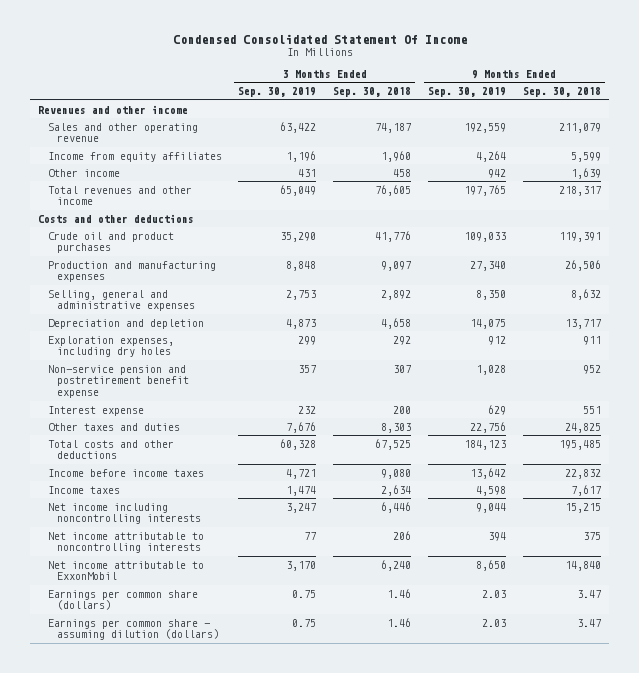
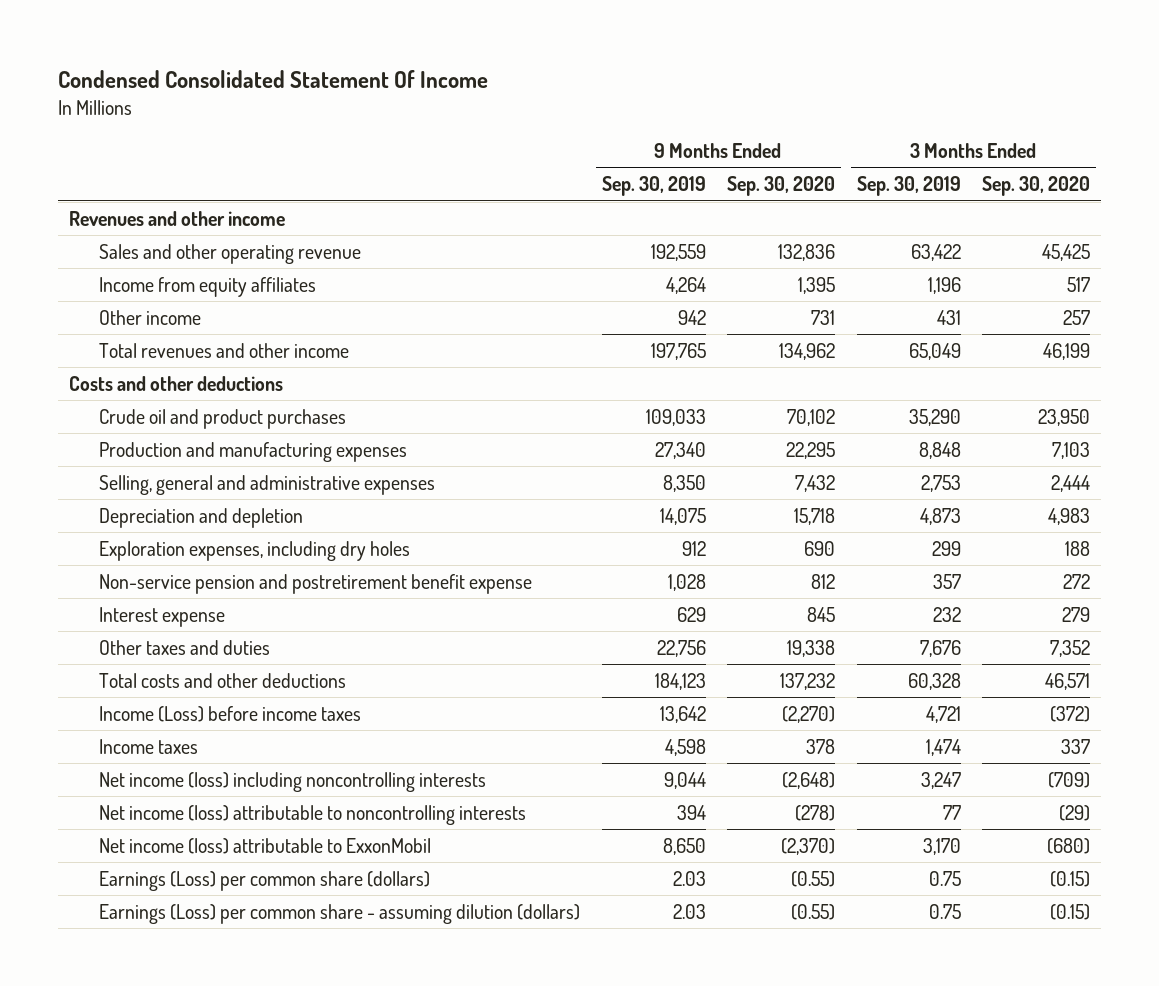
[333,87,412,98] Sep. 30, 2018 -> none
[522,87,601,98] Sep. 30, 2018 -> none
none -> [727,176,836,197] Sep. 30, 2020
none -> [982,176,1091,197] Sep. 30, 2020
[47,468,204,477] Income before income taxes -> [99,705,362,722] Income (Loss) before income taxes
[47,502,201,525] Net income including noncontrolling interests -> [99,771,487,792] Net income (loss) including noncontrolling interests
[47,531,204,554] Net income attributable to noncontrolling interests -> [99,804,527,825] Net income (loss) attributable to noncontrolling interests
[47,560,204,581] Net income attributable to ExxonMobil -> [99,837,432,854] Net income (loss) attributable to ExxonMobil
[47,589,198,611] Earnings per common share (dollars) -> [99,870,431,891] Earnings (Loss) per common share (dollars)
[47,618,219,641] Earnings per common share - assuming dilution (dollars) -> [99,903,581,924] Earnings (Loss) per common share - assuming dilution (dollars)

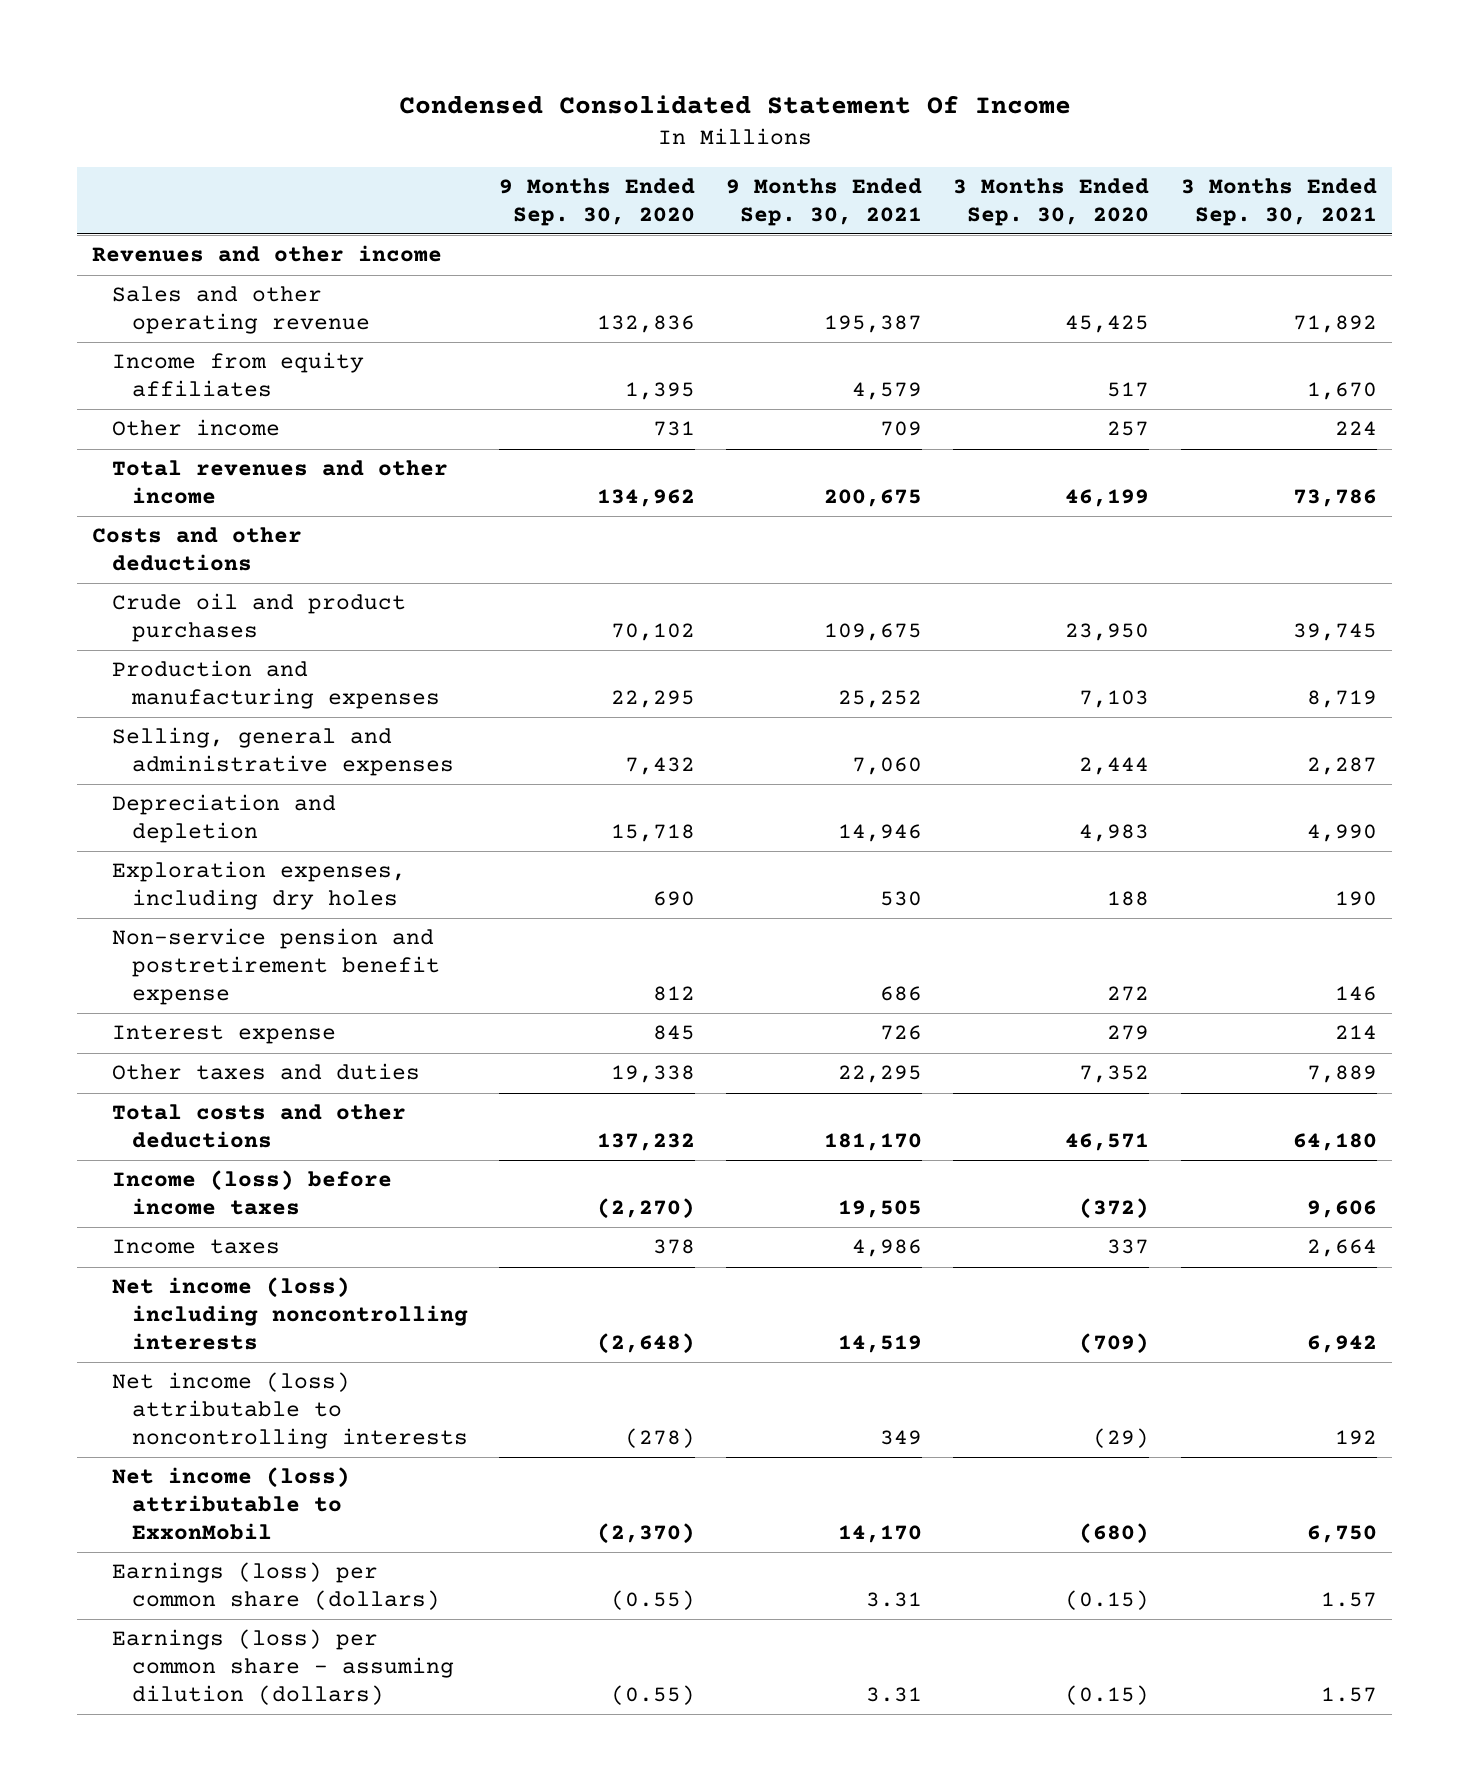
[601,176,706,197] Sep. 30, 2019 -> none
[856,176,961,197] Sep. 30, 2019 -> none
none -> [726,178,923,226] 9 Months Ended Sep. 30, 2021
none -> [1180,178,1377,226] 3 Months Ended Sep. 30, 2021
[99,705,362,722] Income (Loss) before income taxes -> [112,1170,393,1216] Income (loss) before income taxes
[99,870,431,891] Earnings (Loss) per common share (dollars) -> [112,1562,441,1611] Earnings (loss) per common share (dollars)
[99,903,581,924] Earnings (Loss) per common share - assuming dilution (dollars) -> [112,1629,455,1705] Earnings (loss) per common share - assuming dilution (dollars)

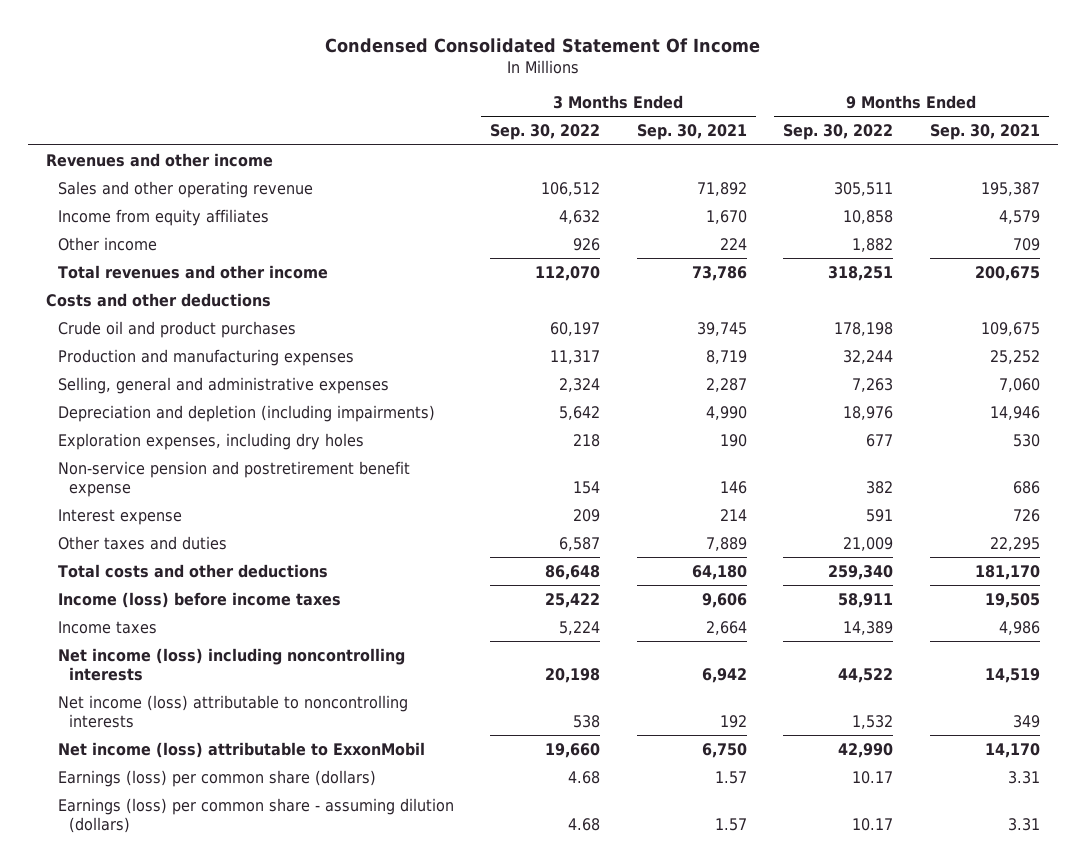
[499,178,696,226] 9 Months Ended Sep. 30, 2020 -> none
[953,178,1150,226] 3 Months Ended Sep. 30, 2020 -> none
none -> [490,124,601,141] Sep. 30, 2022
none -> [783,124,894,141] Sep. 30, 2022
[112,794,337,844] Depreciation and depletion -> [57,404,435,422] Depreciation and depletion (including impairments)

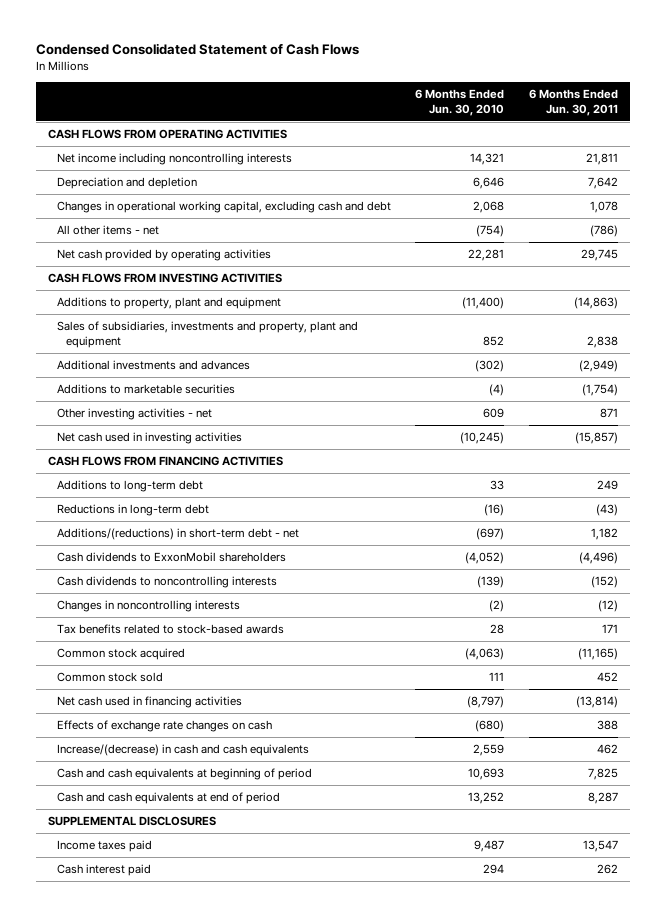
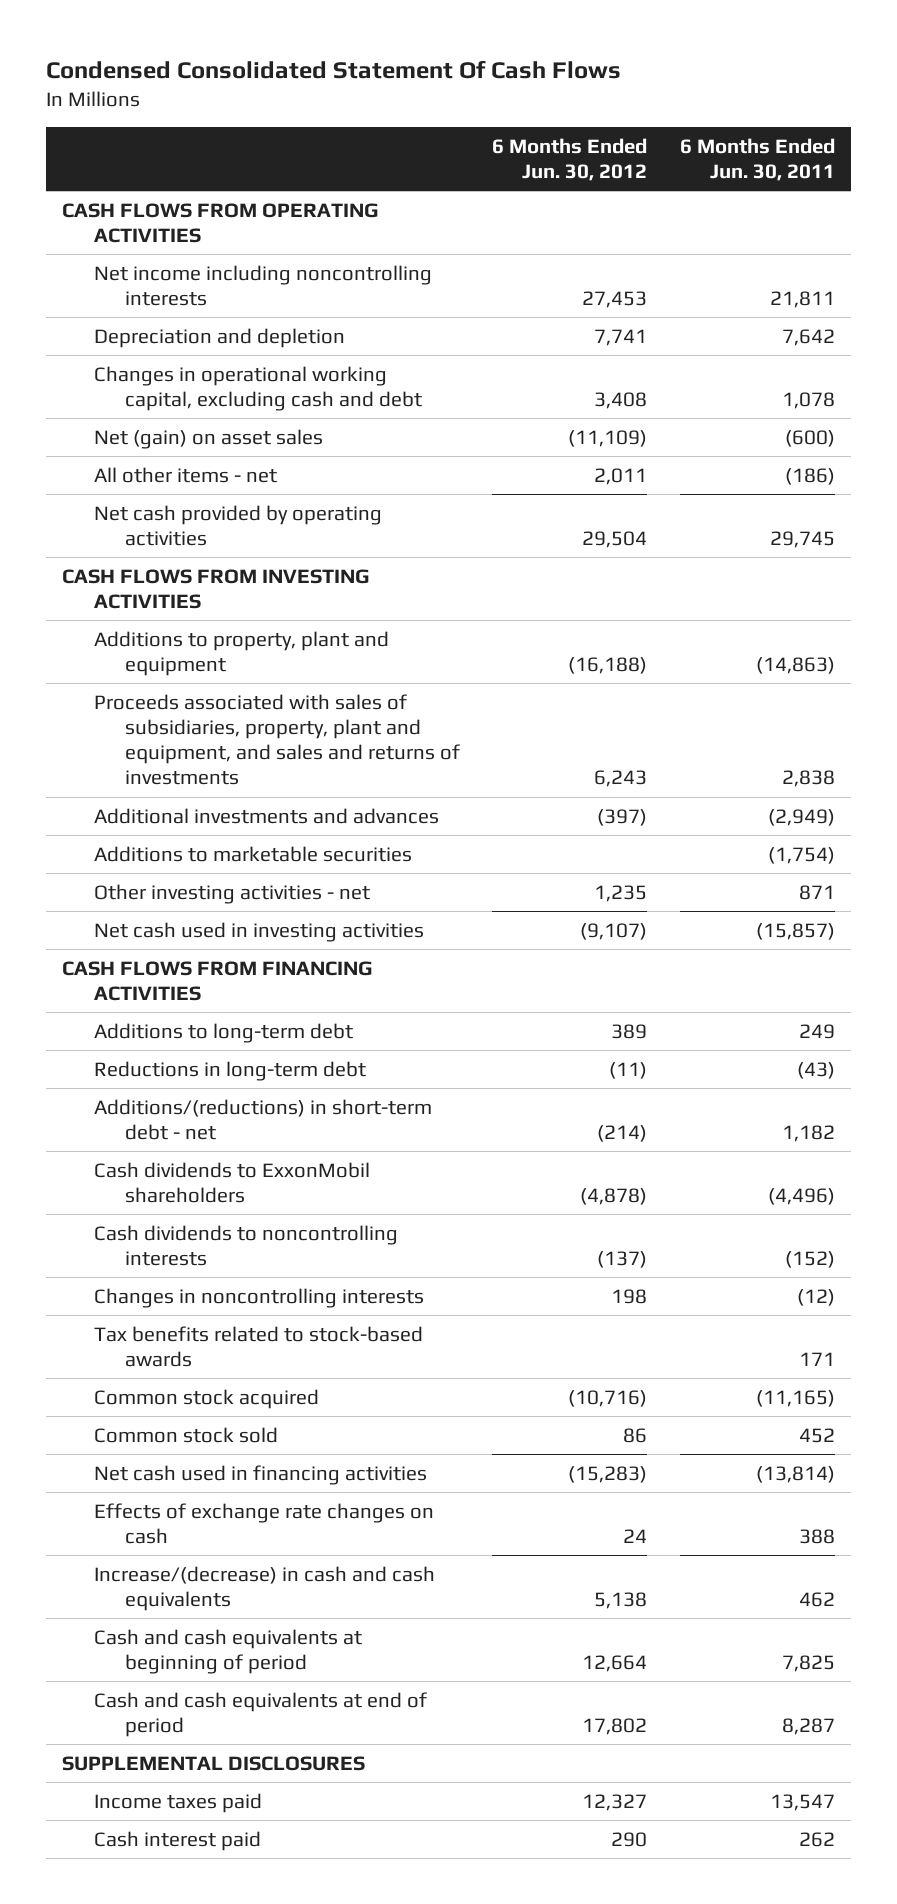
[36,43,360,56] Condensed Consolidated Statement of Cash Flows -> [46,60,622,80] Condensed Consolidated Statement Of Cash Flows
[415,88,505,116] 6 Months Ended Jun. 30, 2010 -> none
none -> [492,137,648,181] 6 Months Ended Jun. 30, 2012
none -> [93,428,323,449] Net (gain) on asset sales
[589,225,618,238] (786) -> [784,467,835,485] (186)
[56,321,358,348] Sales of subsidiaries, investments and property, plant and equipment -> [93,693,460,786] Proceeds associated with sales of subsidiaries, property, plant and equipment, and sales and returns of investments

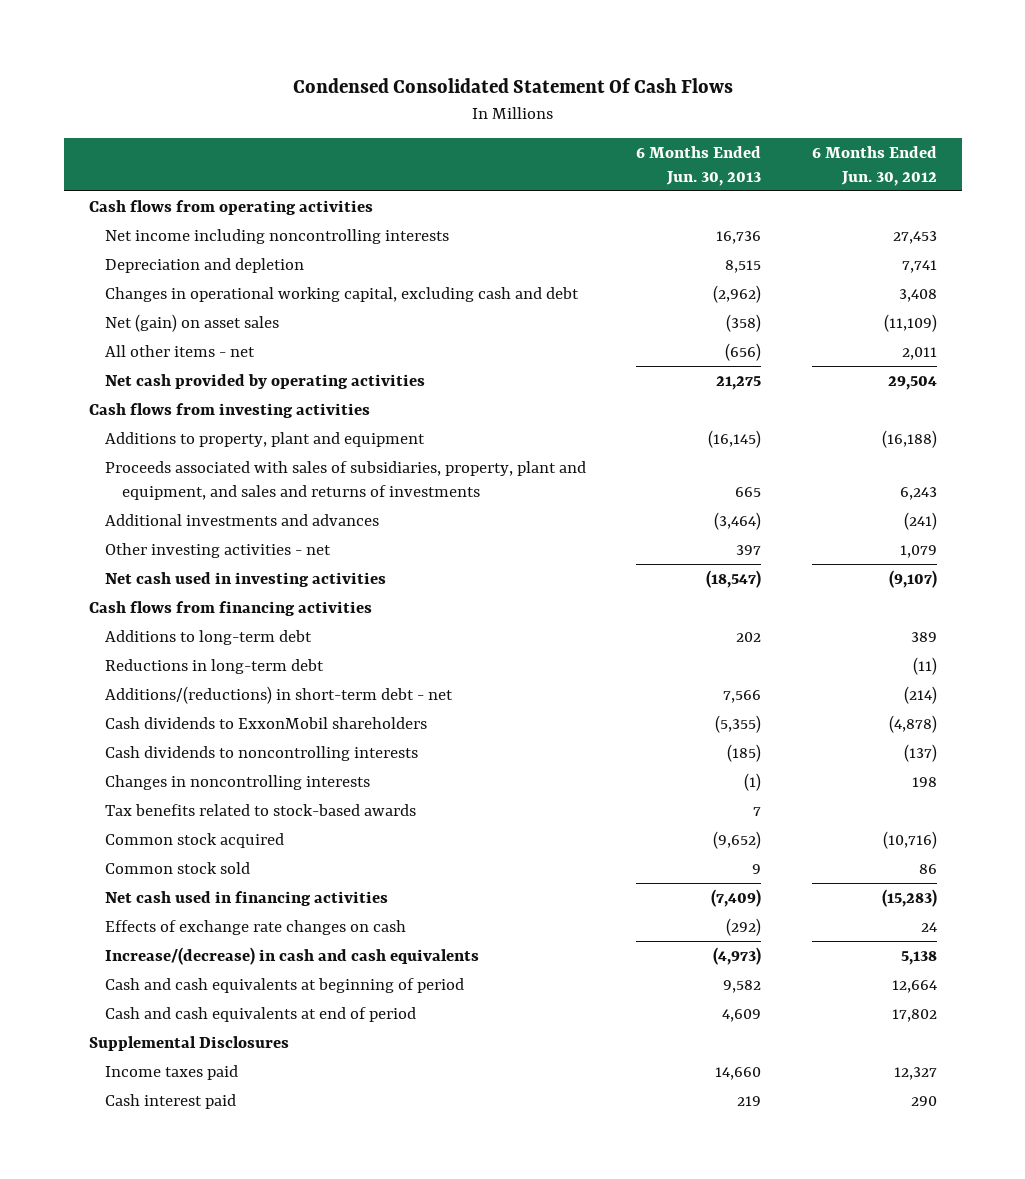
[679,137,835,181] 6 Months Ended Jun. 30, 2011 -> none
none -> [636,145,762,186] 6 Months Ended Jun. 30, 2013
[62,202,379,243] CASH FLOWS FROM OPERATING ACTIVITIES -> [88,199,373,215] Cash flows from operating activities
[62,568,370,609] CASH FLOWS FROM INVESTING ACTIVITIES -> [88,402,370,418] Cash flows from investing activities
[93,845,412,862] Additions to marketable securities -> none
[597,808,648,826] (397) -> [903,511,937,530] (241)
[594,884,648,902] 1,235 -> [899,544,937,558] 1,079
[62,960,373,1001] CASH FLOWS FROM FINANCING ACTIVITIES -> [88,600,372,616] Cash flows from financing activities
[62,1755,366,1771] SUPPLEMENTAL DISCLOSURES -> [88,1035,289,1051] Supplemental Disclosures

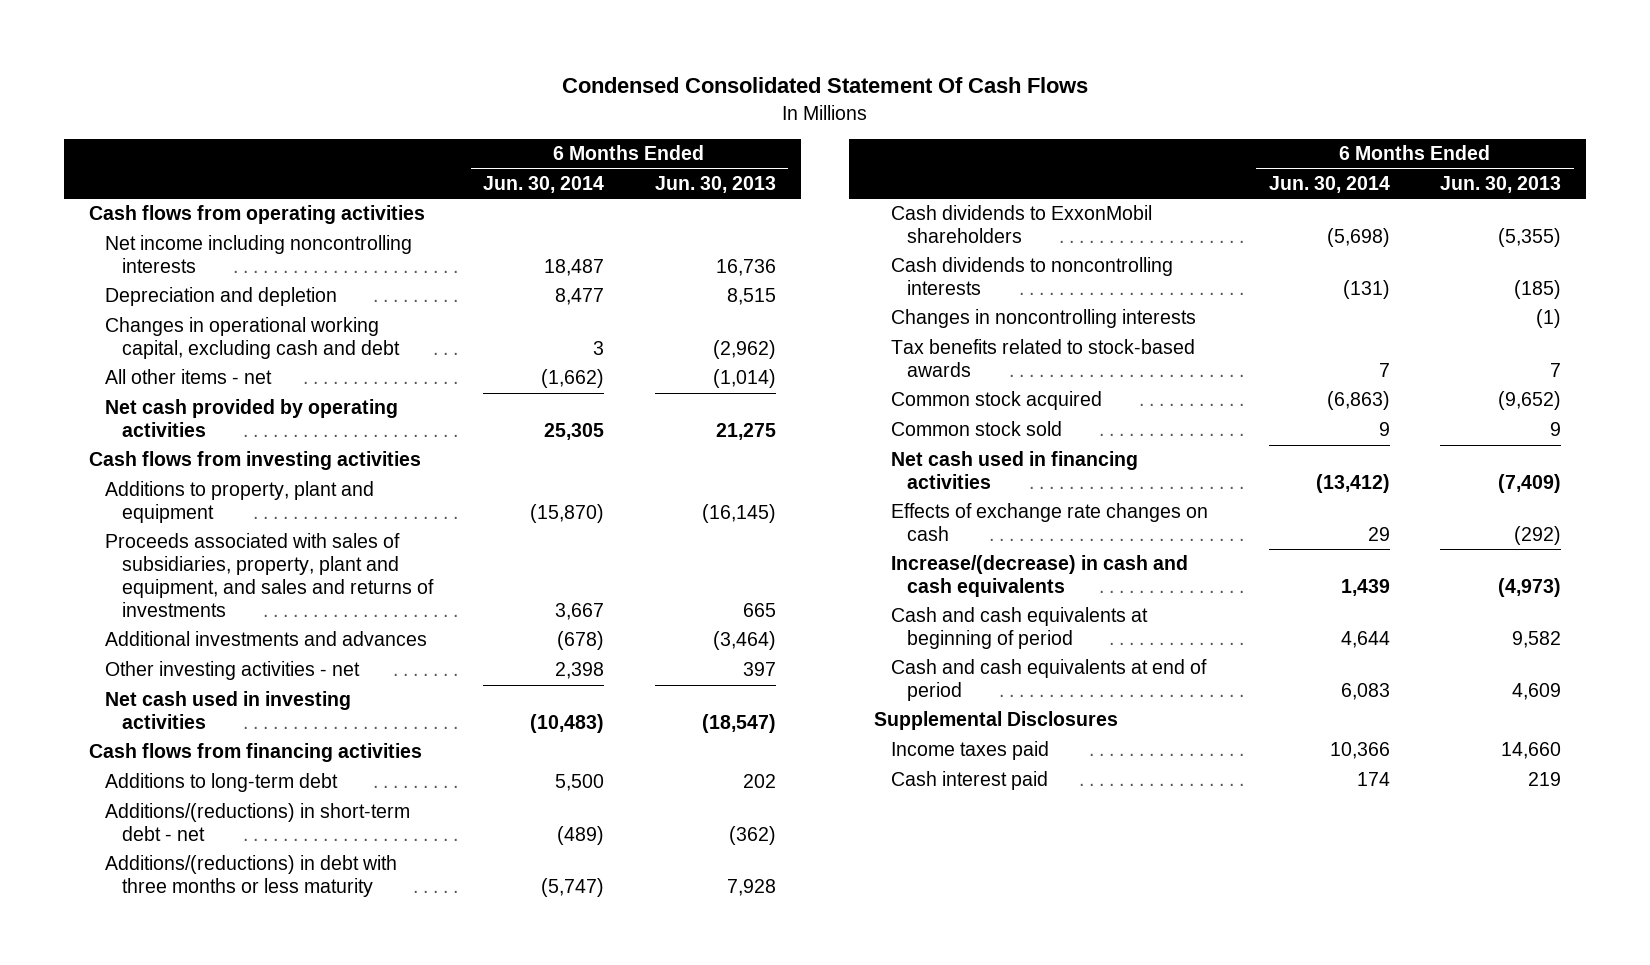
[811,145,937,186] 6 Months Ended Jun. 30, 2012 -> none
none -> [483,175,605,193] Jun. 30, 2014
[105,313,280,332] Net (gain) on asset sales -> none
[725,342,762,361] (656) -> [712,369,776,389] (1,014)
[105,658,325,674] Reductions in long-term debt -> none
[723,689,762,703] 7,566 -> [728,826,776,846] (362)
none -> [105,855,398,898] Additions/(reductions) in debt with three months or less maturity

